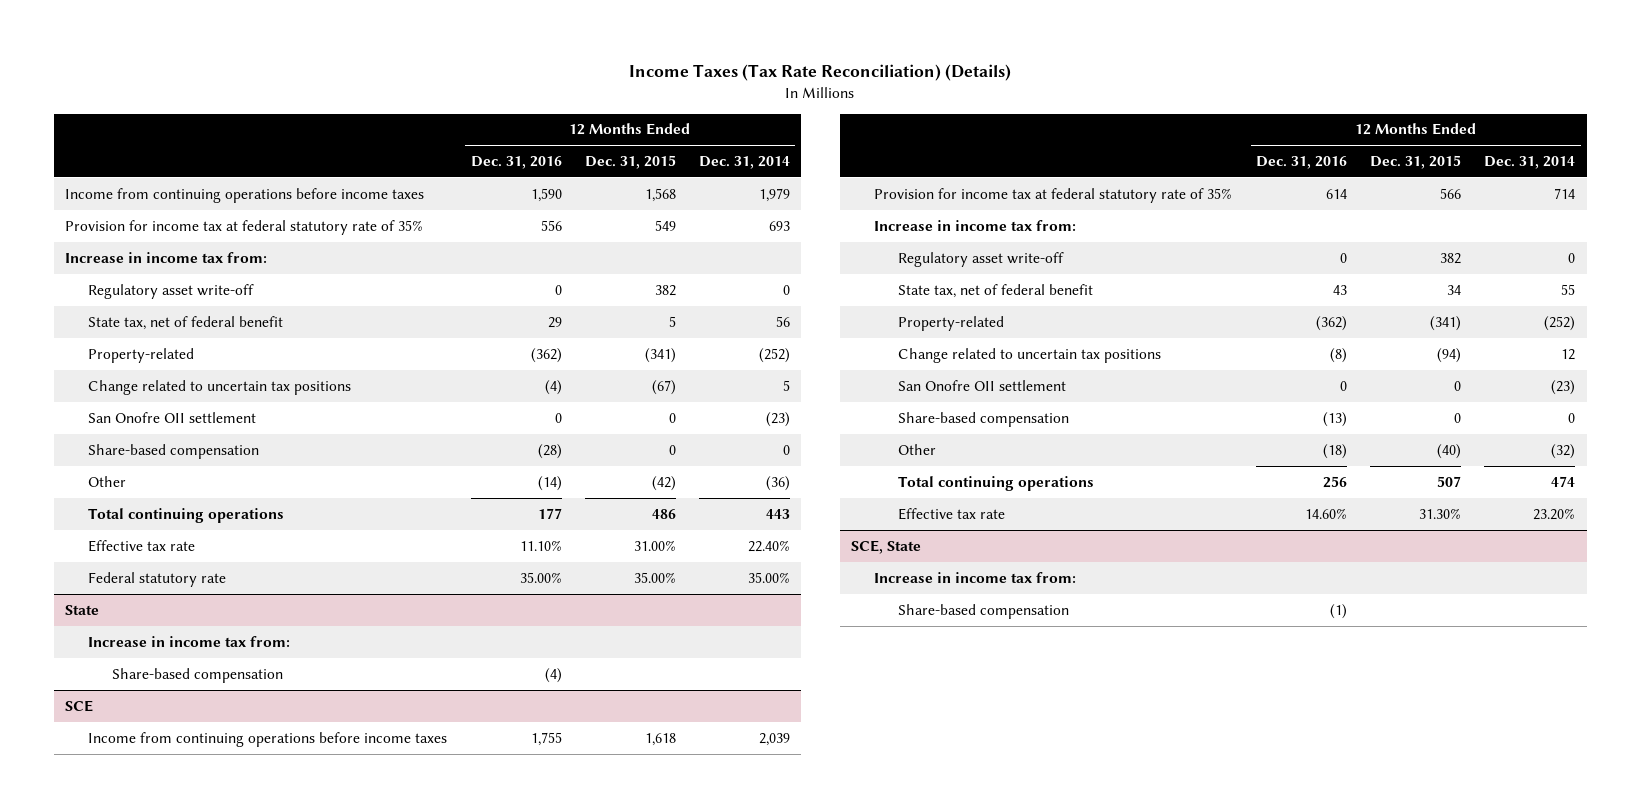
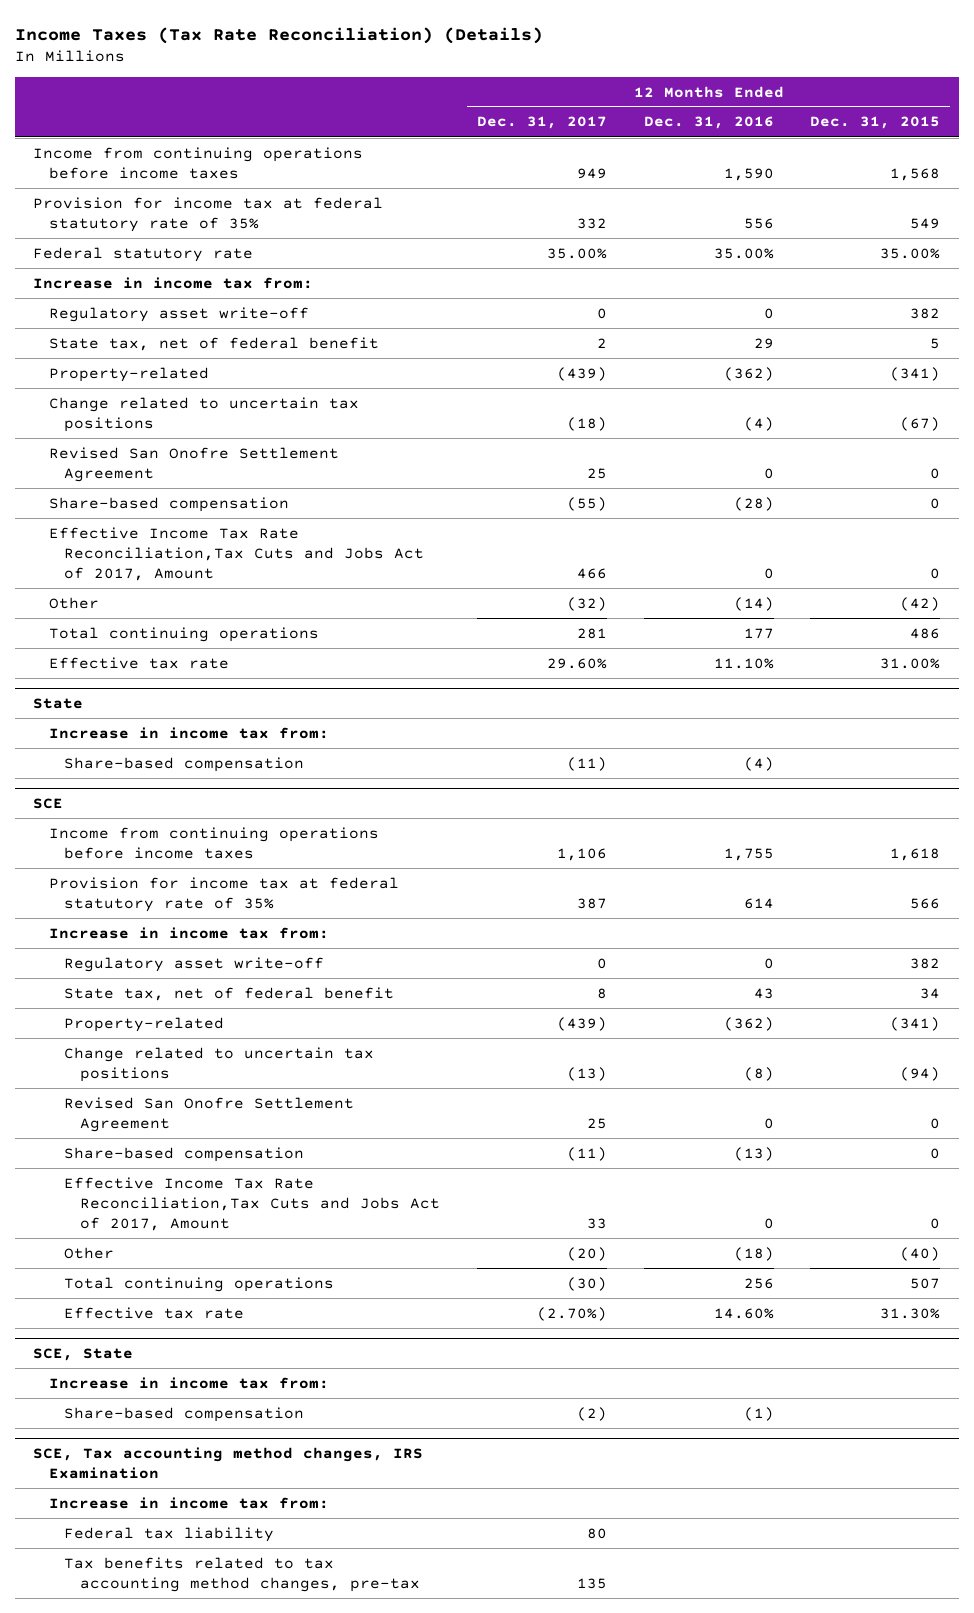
[698,156,790,170] Dec. 31, 2014 -> none
none -> [476,116,607,130] Dec. 31, 2017
[88,571,227,587] Federal statutory rate -> [33,246,254,262] Federal statutory rate
[88,411,257,423] San Onofre OII settlement -> [48,446,339,482] Revised San Onofre Settlement Agreement
none -> [48,526,425,582] Effective Income Tax Rate Reconciliation,Tax Cuts and Jobs Act of 2017, Amount
[897,379,1066,391] San Onofre OII settlement -> [64,1096,355,1132] Revised San Onofre Settlement Agreement
none -> [64,1176,440,1232] Effective Income Tax Rate Reconciliation,Tax Cuts and Jobs Act of 2017, Amount
none -> [33,1446,424,1480] SCE, Tax accounting method changes, IRS Examination
none -> [48,1496,329,1509] Increase in income tax from:
none -> [64,1526,275,1542] Federal tax liability
none -> [64,1556,420,1592] Tax benefits related to tax accounting method changes, pre-tax

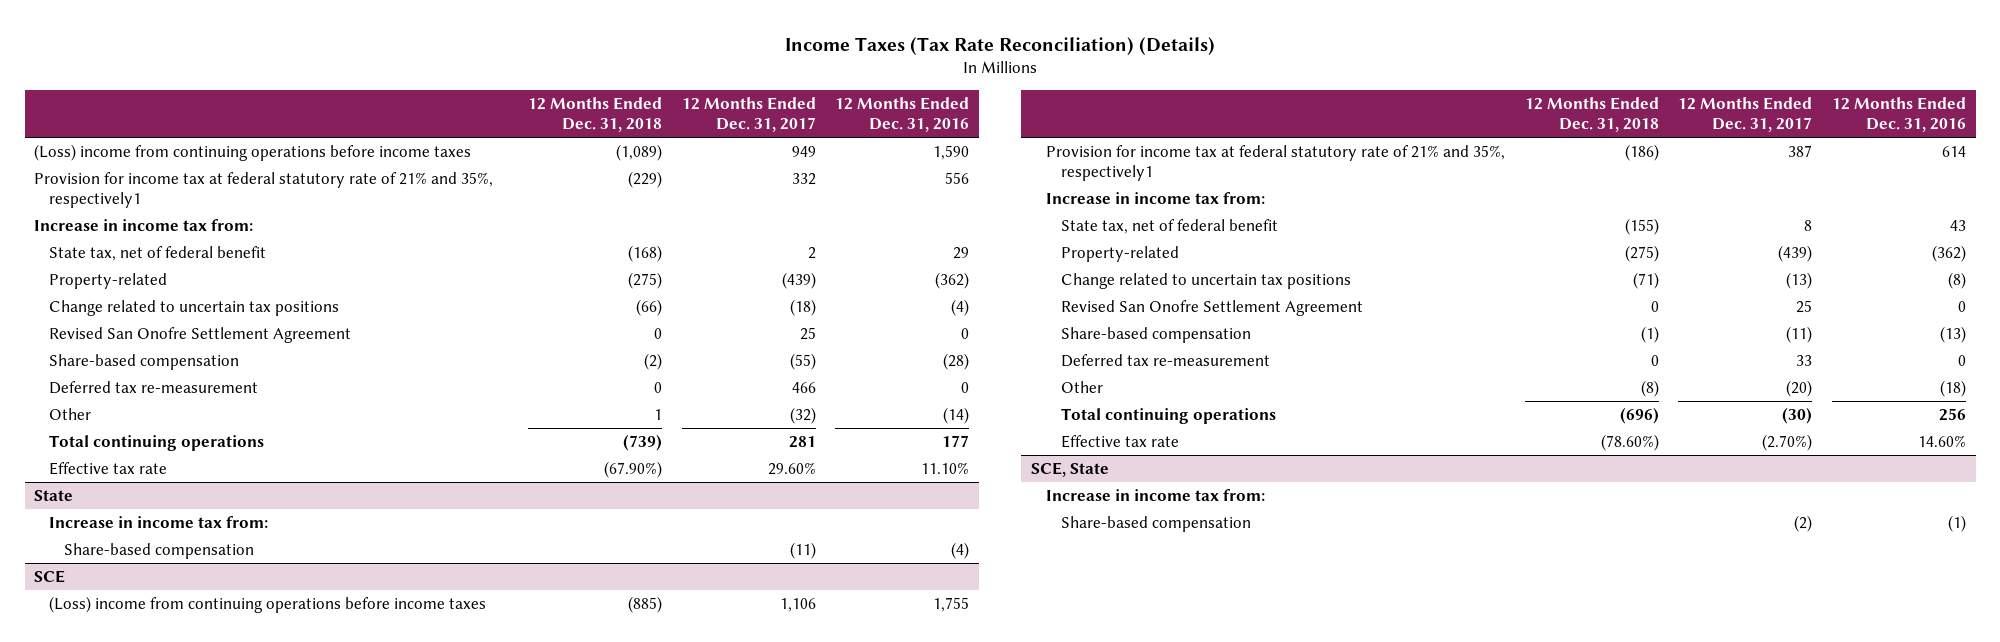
[810,116,941,130] Dec. 31, 2015 -> none
none -> [527,97,662,133] 12 Months Ended Dec. 31, 2018
[33,246,254,262] Federal statutory rate -> none
[33,146,364,179] Income from continuing operations before income taxes -> [34,143,472,161] (Loss) income from continuing operations before income taxes
[33,196,384,232] Provision for income tax at federal statutory rate of 35% -> [34,171,494,208] Provision for income tax at federal statutory rate of 21% and 35%, respectively1
[48,306,309,322] Regulatory asset write-off -> none
[48,526,425,582] Effective Income Tax Rate Reconciliation,Tax Cuts and Jobs Act of 2017, Amount -> [49,380,259,394] Deferred tax re-measurement
[48,826,379,859] Income from continuing operations before income taxes -> [49,595,487,613] (Loss) income from continuing operations before income taxes
[48,876,399,912] Provision for income tax at federal statutory rate of 35% -> [1045,144,1505,181] Provision for income tax at federal statutory rate of 21% and 35%, respectively1
[64,956,325,972] Regulatory asset write-off -> none
[64,1176,440,1232] Effective Income Tax Rate Reconciliation,Tax Cuts and Jobs Act of 2017, Amount -> [1060,353,1270,367] Deferred tax re-measurement
[33,1446,424,1480] SCE, Tax accounting method changes, IRS Examination -> none
[48,1496,329,1509] Increase in income tax from: -> none
[64,1526,275,1542] Federal tax liability -> none
[64,1556,420,1592] Tax benefits related to tax accounting method changes, pre-tax -> none

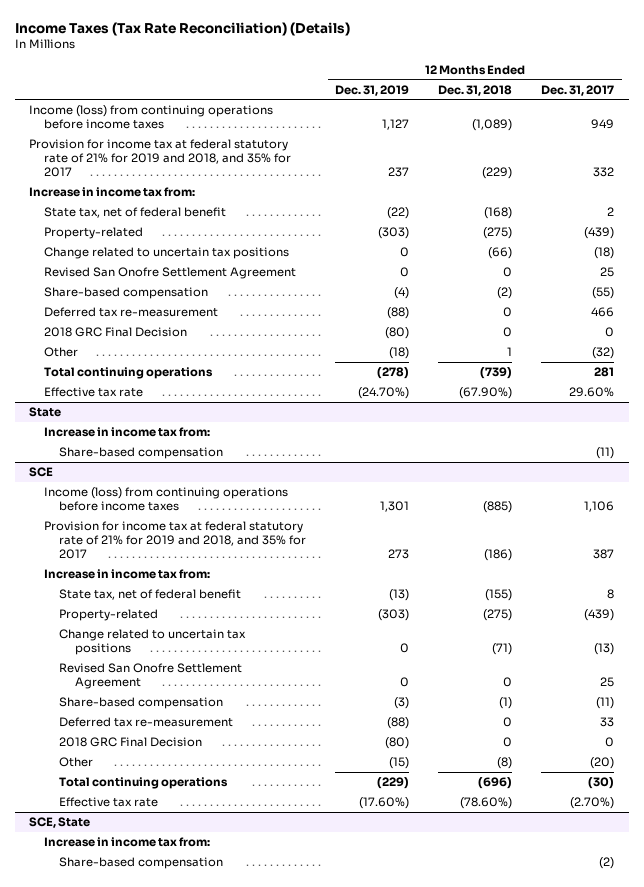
[835,97,970,133] 12 Months Ended Dec. 31, 2016 -> none
none -> [335,84,410,96] Dec. 31, 2019
[34,143,472,161] (Loss) income from continuing operations before income taxes -> [29,105,274,130] Income (loss) from continuing operations before income taxes
[34,171,494,208] Provision for income tax at federal statutory rate of 21% and 35%, respectively1 -> [29,139,292,178] Provision for income tax at federal statutory rate of 21% for 2019 and 2018, and 35% for 2017
none -> [44,327,188,338] 2018 GRC Final Decision
[49,595,487,613] (Loss) income from continuing operations before income taxes -> [44,487,289,512] Income (loss) from continuing operations before income taxes
[1045,144,1505,181] Provision for income tax at federal statutory rate of 21% and 35%, respectively1 -> [44,521,307,560] Provision for income tax at federal statutory rate of 21% for 2019 and 2018, and 35% for 2017
none -> [59,737,203,748] 2018 GRC Final Decision

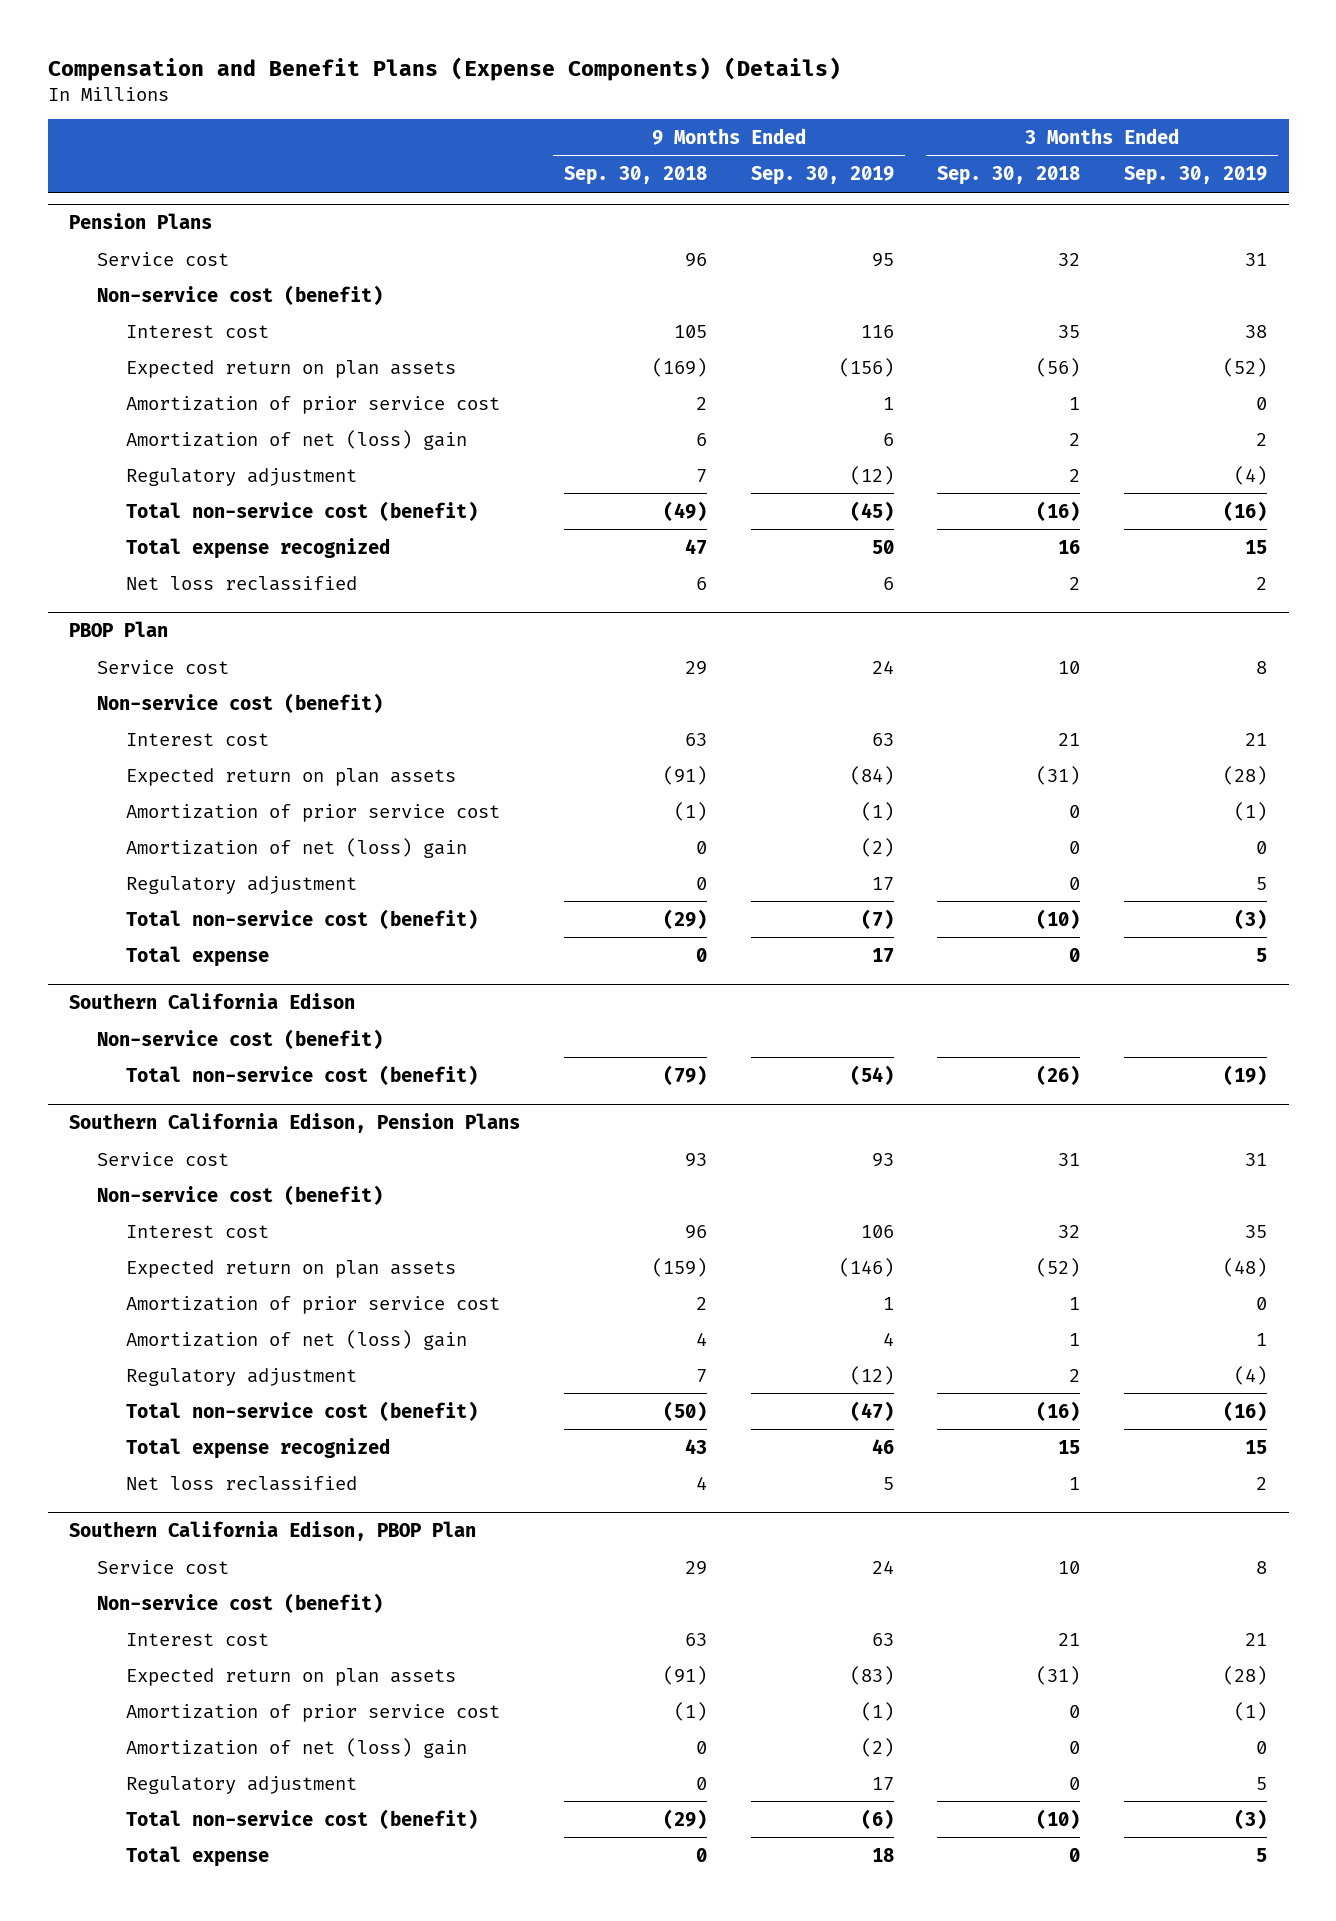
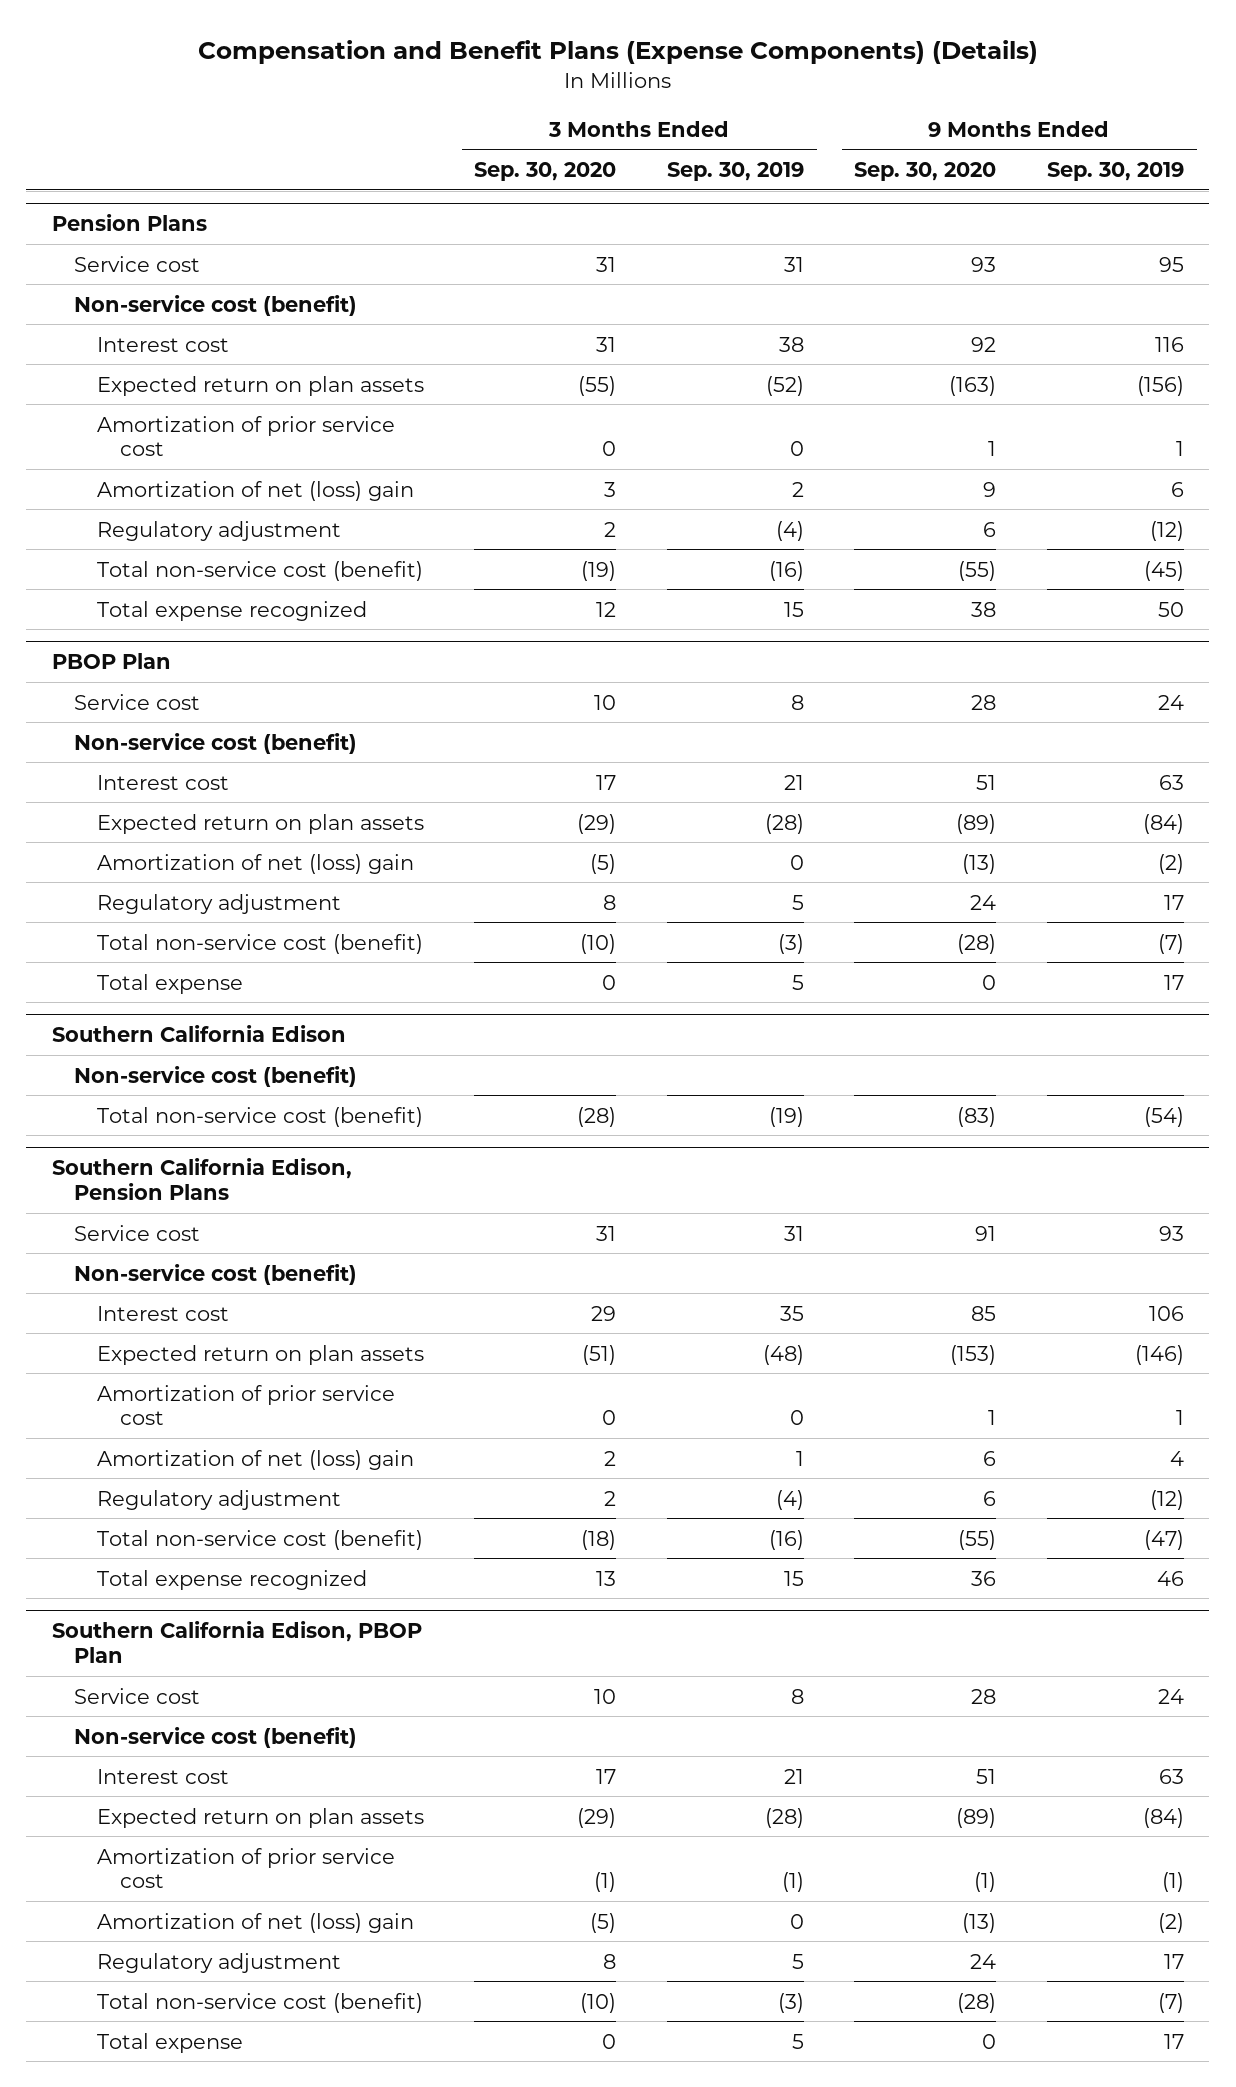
[564,166,708,186] Sep. 30, 2018 -> none
[937,166,1081,186] Sep. 30, 2018 -> none
none -> [474,162,617,182] Sep. 30, 2020
none -> [854,162,997,182] Sep. 30, 2020
[125,575,357,591] Net loss reclassified -> none
[125,803,500,822] Amortization of prior service cost -> none
[125,1475,357,1491] Net loss reclassified -> none
[849,1665,894,1685] (83) -> [1142,1807,1184,1828] (84)
[860,1808,894,1829] (6) -> [1157,1992,1184,2013] (7)
[871,1847,894,1862] 18 -> [1163,2033,1184,2049] 17

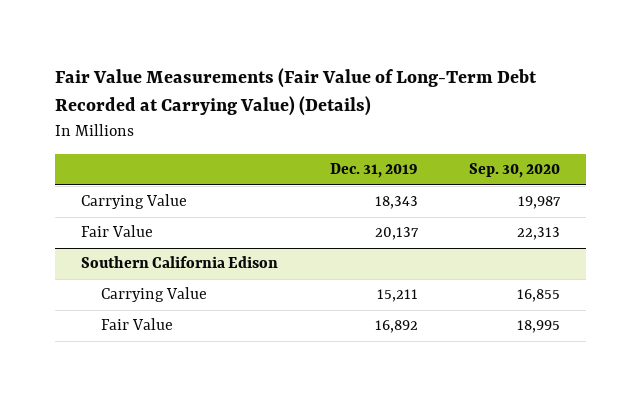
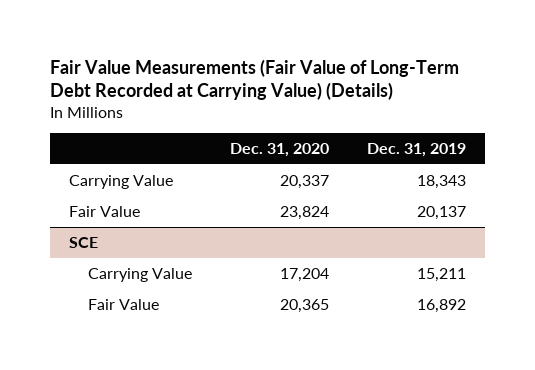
[469,163,561,179] Sep. 30, 2020 -> none
none -> [230,143,330,158] Dec. 31, 2020
[80,256,278,269] Southern California Edison -> [69,236,99,248] SCE

